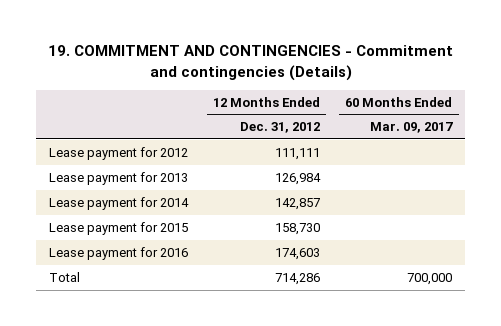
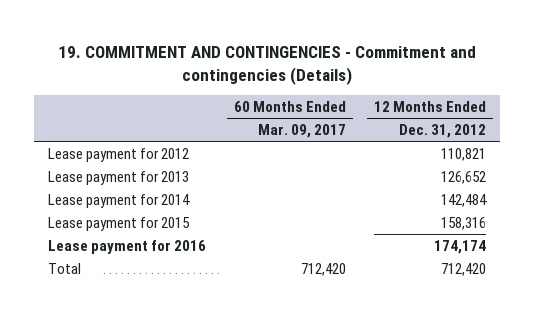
[275,147,321,160] 111,111 -> [441,147,487,161] 110,821
[275,172,322,185] 126,984 -> [441,170,487,184] 126,652
[275,197,321,210] 142,857 -> [441,193,488,207] 142,484
[275,222,321,235] 158,730 -> [441,216,487,230] 158,316
[275,247,321,260] 174,603 -> [434,239,487,254] 174,174
[275,272,321,285] 714,286 -> [441,262,487,276] 712,420
[407,272,453,285] 700,000 -> [301,262,347,276] 712,420

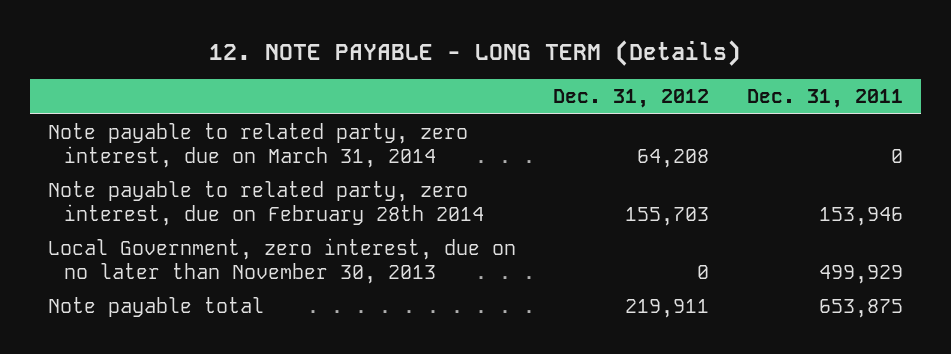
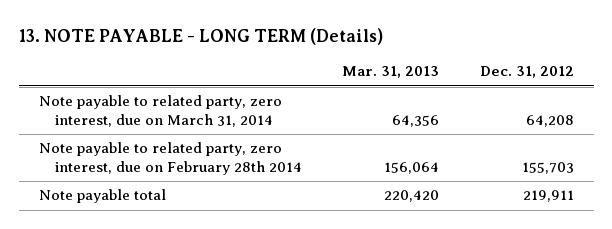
[209,39,742,66] 12. NOTE PAYABLE - LONG TERM (Details) -> [18,27,383,45] 13. NOTE PAYABLE - LONG TERM (Details)
[746,89,903,109] Dec. 31, 2011 -> none
none -> [342,66,440,79] Mar. 31, 2013
[48,238,517,284] Local Government, zero interest, due on no later than November 30, 2013 -> none

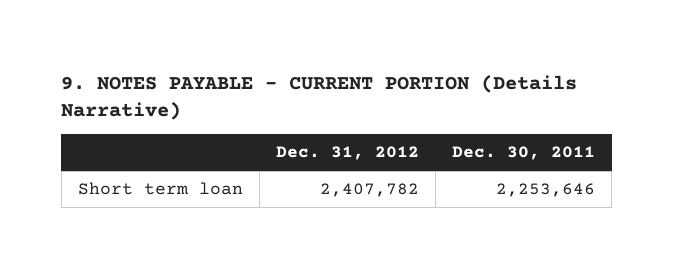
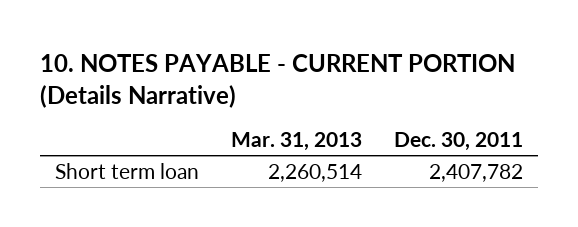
[61,74,578,121] 9. NOTES PAYABLE - CURRENT PORTION (Details Narrative) -> [39,53,515,108] 10. NOTES PAYABLE - CURRENT PORTION (Details Narrative)
[275,146,419,161] Dec. 31, 2012 -> none
none -> [230,132,362,152] Mar. 31, 2013
[495,183,595,198] 2,253,646 -> [428,163,523,182] 2,407,782

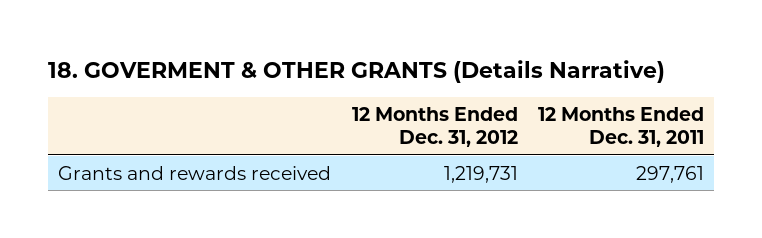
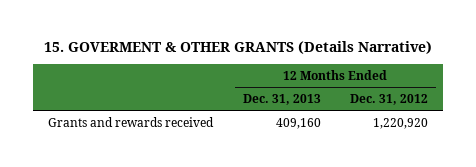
[48,59,666,83] 18. GOVERMENT & OTHER GRANTS (Details Narrative) -> [44,41,433,55] 15. GOVERMENT & OTHER GRANTS (Details Narrative)
[538,106,705,148] 12 Months Ended Dec. 31, 2011 -> none
none -> [242,94,321,106] Dec. 31, 2013
[443,165,518,183] 1,219,731 -> [373,117,429,129] 1,220,920

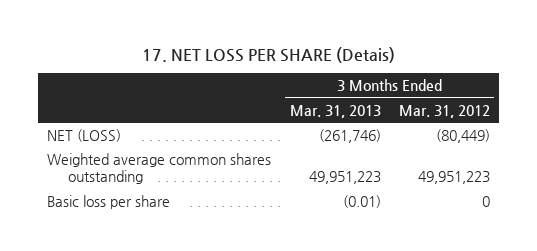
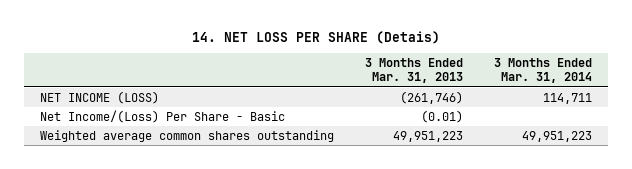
[141,46,395,63] 17. NET LOSS PER SHARE (Detais) -> [191,30,440,44] 14. NET LOSS PER SHARE (Detais)
[398,104,490,118] Mar. 31, 2012 -> none
none -> [494,57,593,84] 3 Months Ended Mar. 31, 2014
[47,128,122,142] NET (LOSS) -> [39,90,159,104] NET INCOME (LOSS)
none -> [39,109,285,123] Net Income/(Loss) Per Share - Basic
[47,194,171,209] Basic loss per share -> none

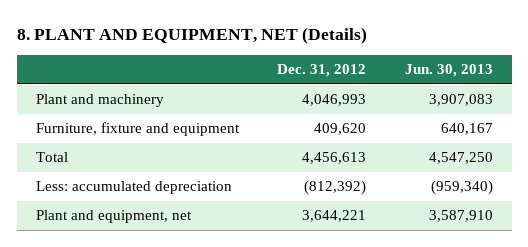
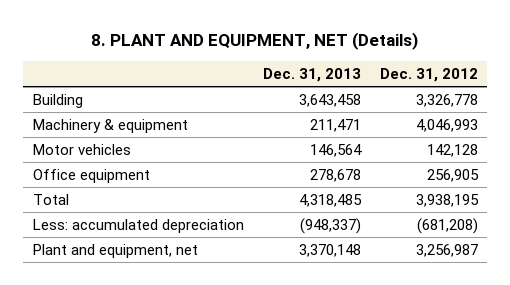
[404,64,493,78] Jun. 30, 2013 -> none
none -> [262,68,361,83] Dec. 31, 2013
none -> [32,93,83,108] Building
[35,94,164,108] Plant and machinery -> [32,118,188,133] Machinery & equipment
none -> [32,143,131,155] Motor vehicles
[35,122,240,137] Furniture, fixture and equipment -> [32,168,150,183] Office equipment
[314,123,367,136] 409,620 -> [426,168,479,182] 256,905
[302,152,367,165] 4,456,613 -> [415,193,479,207] 3,938,195
[304,180,367,196] (812,392) -> [416,217,478,234] (681,208)
[302,210,367,223] 3,644,221 -> [415,243,478,257] 3,256,987

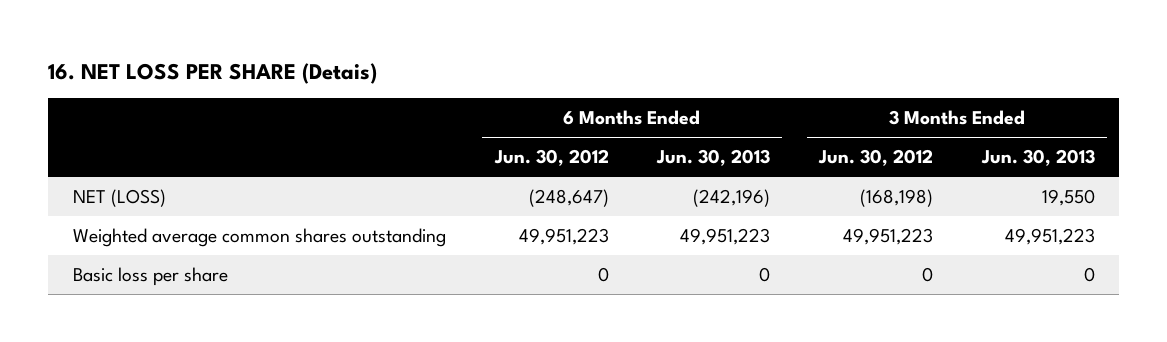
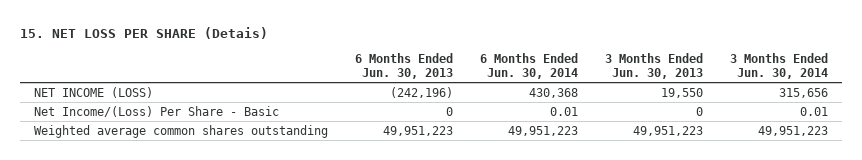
[48,62,378,84] 16. NET LOSS PER SHARE (Detais) -> [20,27,269,40] 15. NET LOSS PER SHARE (Detais)
[493,149,609,167] Jun. 30, 2012 -> none
[817,149,933,167] Jun. 30, 2012 -> none
none -> [480,53,579,79] 6 Months Ended Jun. 30, 2014
none -> [730,53,829,79] 3 Months Ended Jun. 30, 2014
[72,189,166,208] NET (LOSS) -> [34,86,154,98] NET INCOME (LOSS)
none -> [34,105,280,117] Net Income/(Loss) Per Share - Basic
[72,267,228,287] Basic loss per share -> none

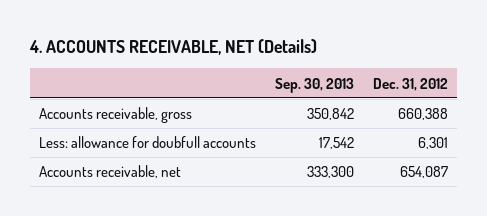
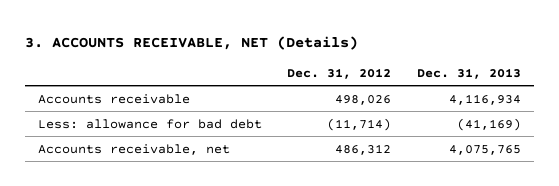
[28,39,317,56] 4. ACCOUNTS RECEIVABLE, NET (Details) -> [25,35,359,50] 3. ACCOUNTS RECEIVABLE, NET (Details)
[274,77,354,93] Sep. 30, 2013 -> none
none -> [416,67,521,79] Dec. 31, 2013
[39,107,193,124] Accounts receivable, gross -> [38,93,191,104] Accounts receivable
[397,108,448,121] 660,388 -> [335,94,392,105] 498,026
[39,136,257,149] Less: allowance for doubfull accounts -> [38,118,263,129] Less: allowance for bad debt
[417,137,448,150] 6,301 -> [327,117,392,131] (11,714)
[399,166,448,179] 654,087 -> [335,143,392,155] 486,312

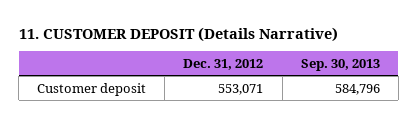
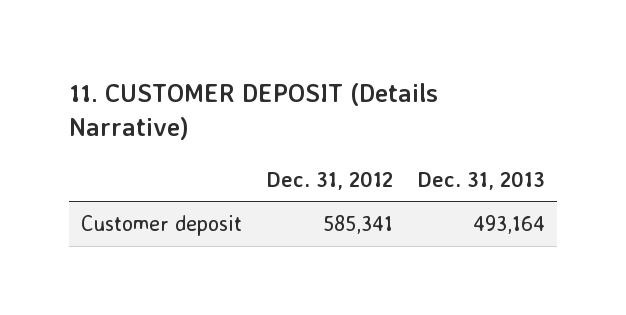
[300,58,380,71] Sep. 30, 2013 -> none
none -> [417,170,545,190] Dec. 31, 2013
[218,83,264,95] 553,071 -> [322,215,393,235] 585,341

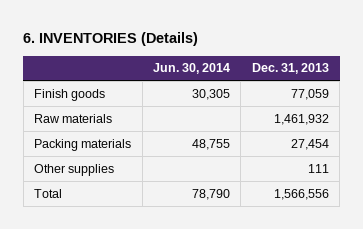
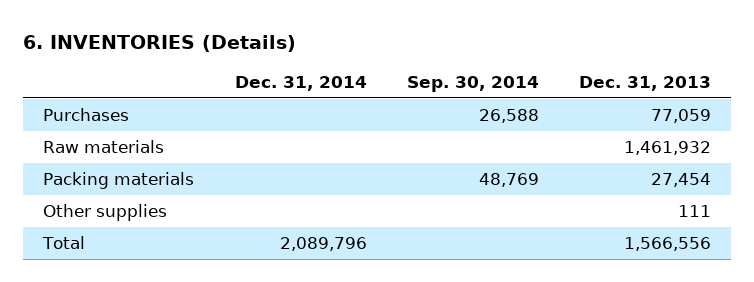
[152,63,230,75] Jun. 30, 2014 -> none
none -> [234,75,367,91] Dec. 31, 2014
none -> [406,75,539,92] Sep. 30, 2014
[34,88,106,101] Finish goods -> [43,108,130,122] Purchases

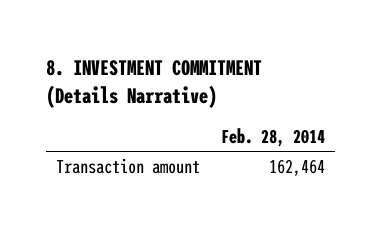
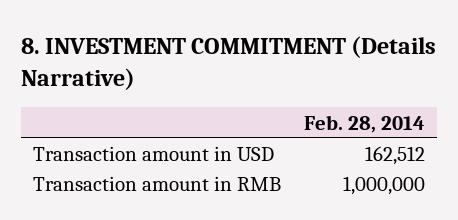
[56,158,201,175] Transaction amount -> [33,146,275,162] Transaction amount in USD
[268,159,325,177] 162,464 -> [365,146,426,166] 162,512
none -> [33,176,282,192] Transaction amount in RMB

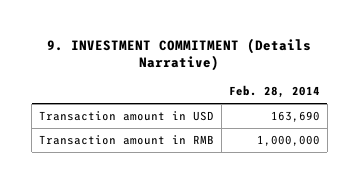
[21,35,437,91] 8. INVESTMENT COMMITMENT (Details Narrative) -> [47,37,312,72] 9. INVESTMENT COMMITMENT (Details Narrative)
[365,146,426,166] 162,512 -> [270,111,320,123] 163,690

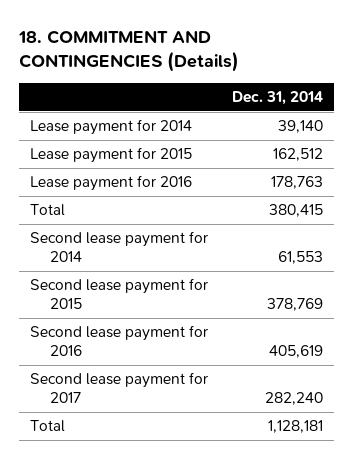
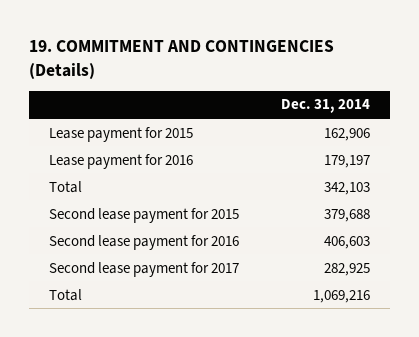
[17,30,239,73] 18. COMMITMENT AND CONTINGENCIES (Details) -> [28,40,334,79] 19. COMMITMENT AND CONTINGENCIES (Details)
[30,175,193,192] Lease payment for 2016 -> none
[30,372,209,404] Second lease payment for 2017 -> none
[30,119,193,136] Lease payment for 2014 -> [49,126,194,142] Lease payment for 2015
[277,120,323,134] 39,140 -> [323,127,370,141] 162,906
[30,147,193,164] Lease payment for 2015 -> [49,153,194,169] Lease payment for 2016
[272,148,323,162] 162,512 -> [323,154,370,168] 179,197
[268,204,323,218] 380,415 -> [323,181,370,195] 342,103
[30,231,209,263] Second lease payment for 2014 -> [49,207,240,223] Second lease payment for 2015
[277,251,323,265] 61,553 -> [323,208,370,222] 379,688
[30,278,209,310] Second lease payment for 2015 -> [49,234,240,250] Second lease payment for 2016
[266,298,323,312] 378,769 -> [323,235,370,249] 406,603
[30,325,209,357] Second lease payment for 2016 -> [49,261,240,277] Second lease payment for 2017
[268,345,323,359] 405,619 -> [323,262,370,276] 282,925
[267,420,323,434] 1,128,181 -> [312,289,370,303] 1,069,216

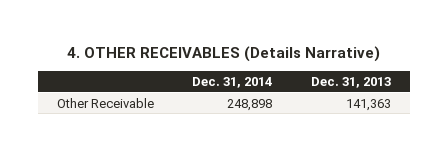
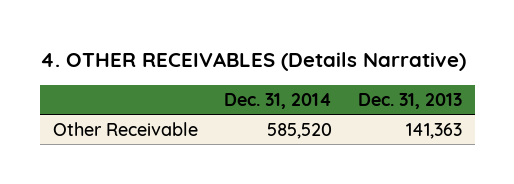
[227,98,273,111] 248,898 -> [266,122,332,139] 585,520

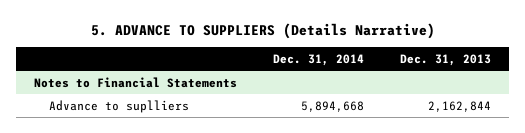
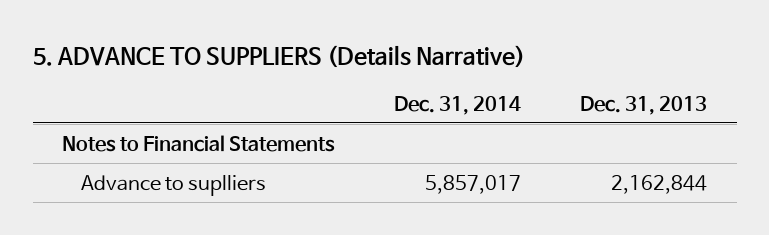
[301,100,365,112] 5,894,668 -> [425,174,522,194] 5,857,017

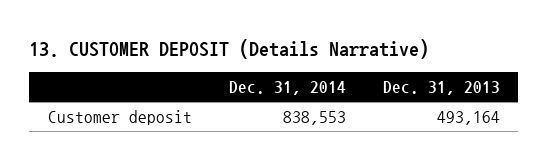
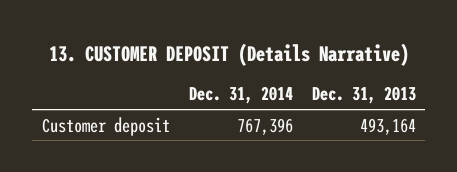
[282,111,346,126] 838,553 -> [236,117,293,135] 767,396

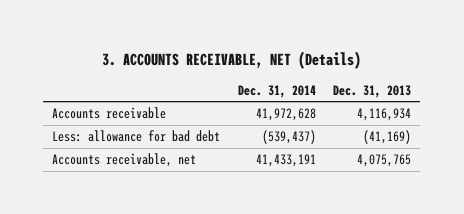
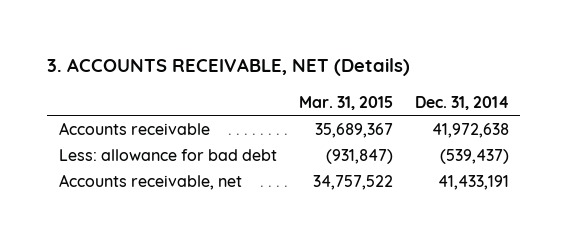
[333,84,412,98] Dec. 31, 2013 -> none
none -> [298,95,393,110] Mar. 31, 2015
[255,108,316,122] 41,972,628 -> [432,122,510,138] 41,972,638

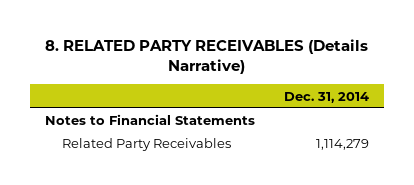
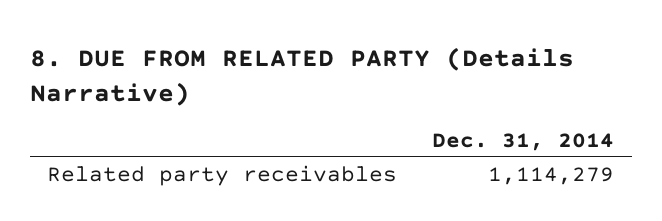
[45,38,369,75] 8. RELATED PARTY RECEIVABLES (Details Narrative) -> [29,46,574,107] 8. DUE FROM RELATED PARTY (Details Narrative)
[44,114,255,126] Notes to Financial Statements -> none
[61,138,231,152] Related Party Receivables -> [47,165,398,187] Related party receivables

